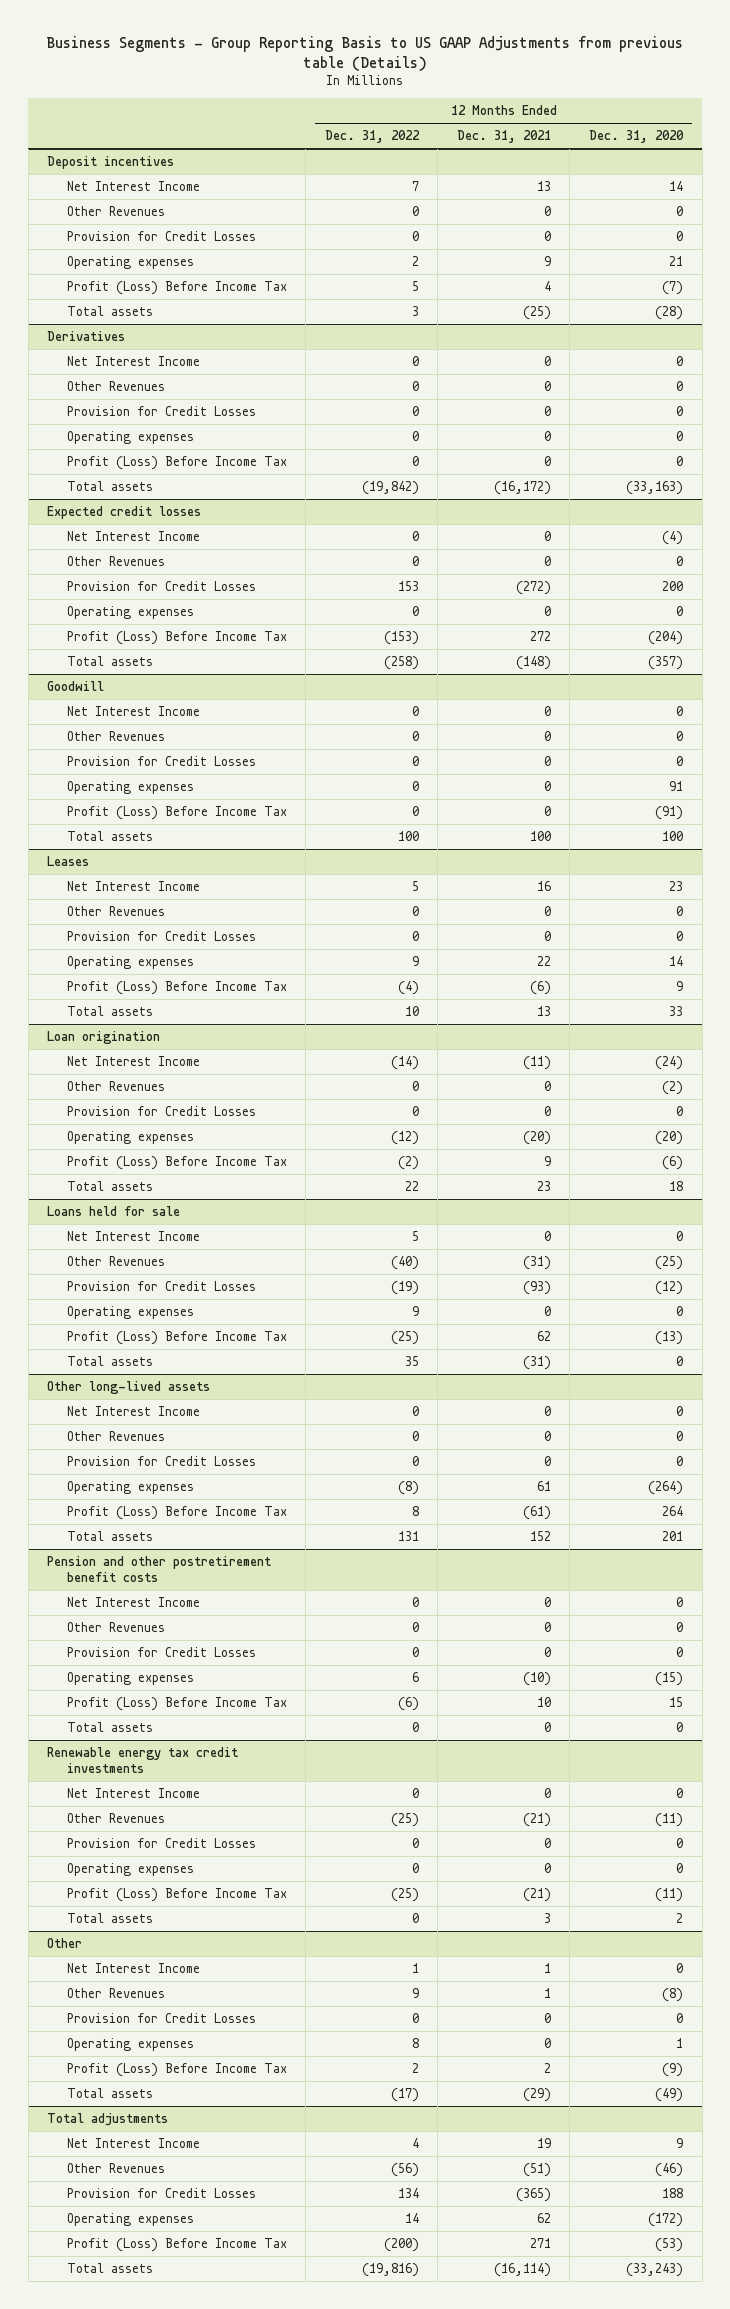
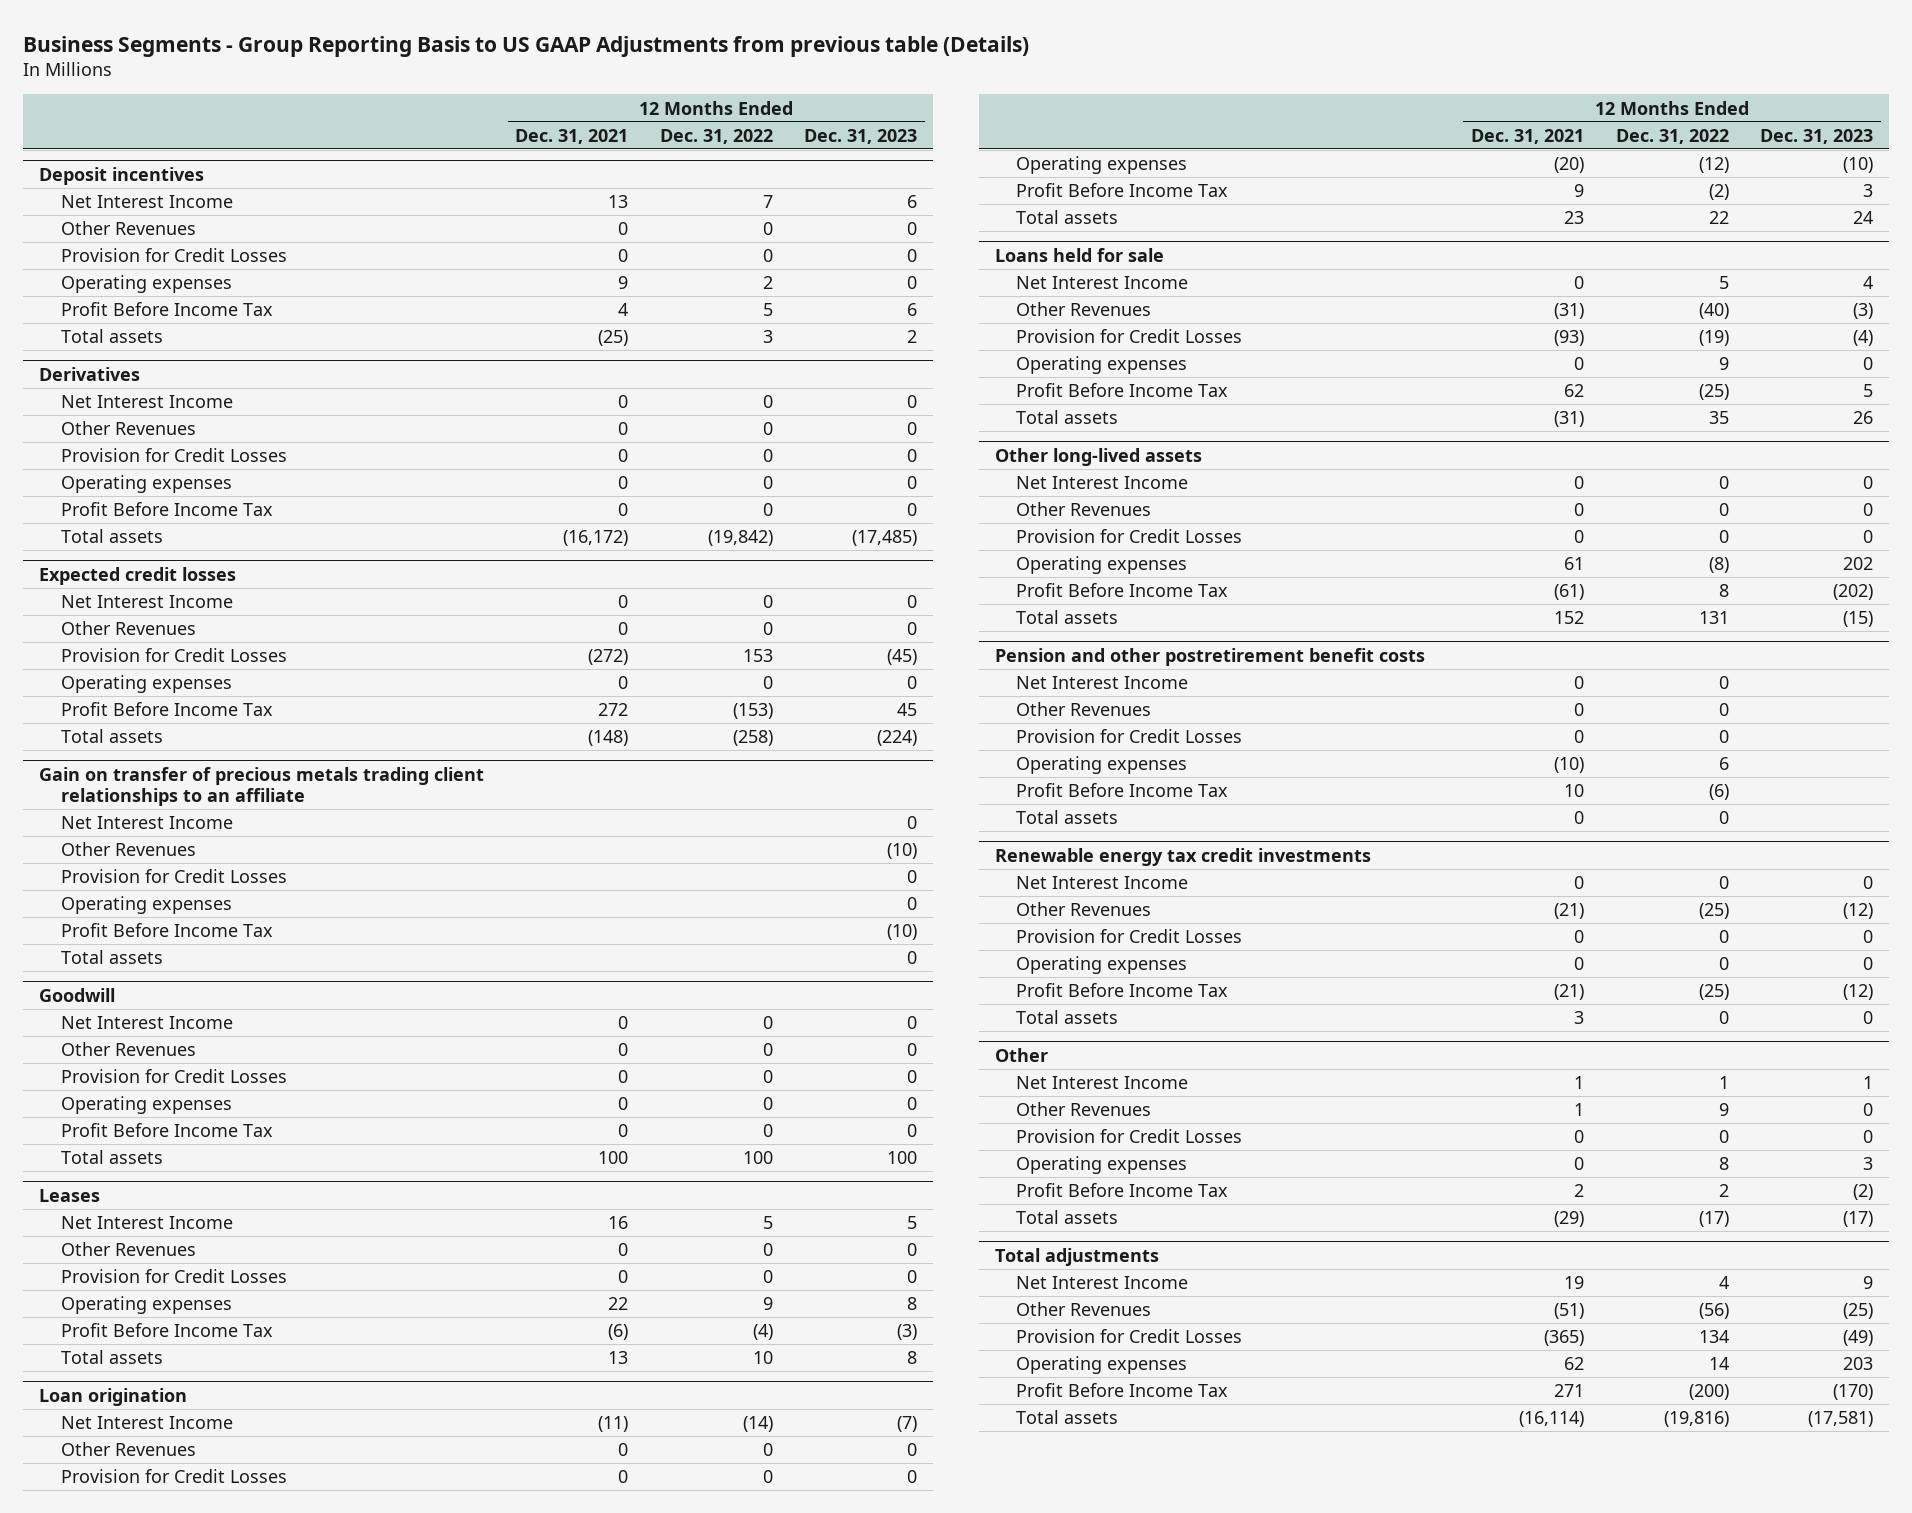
[588,130,684,144] Dec. 31, 2020 -> none
none -> [804,128,918,144] Dec. 31, 2023
[66,280,287,295] Profit (Loss) Before Income Tax -> [60,302,273,317] Profit Before Income Tax
[66,455,287,470] Profit (Loss) Before Income Tax -> [60,502,273,517] Profit Before Income Tax
[66,630,287,645] Profit (Loss) Before Income Tax -> [60,702,273,717] Profit Before Income Tax
none -> [38,766,484,806] Gain on transfer of precious metals trading client relationships to an affiliate
none -> [60,816,233,830] Net Interest Income
none -> [60,842,196,857] Other Revenues
none -> [60,869,287,884] Provision for Credit Losses
none -> [60,896,232,915] Operating expenses
none -> [60,923,273,938] Profit Before Income Tax
none -> [60,950,163,965] Total assets
[66,805,287,820] Profit (Loss) Before Income Tax -> [60,1123,273,1138] Profit Before Income Tax
[66,980,287,995] Profit (Loss) Before Income Tax -> [60,1323,273,1338] Profit Before Income Tax
[66,1155,287,1170] Profit (Loss) Before Income Tax -> [1016,183,1229,198] Profit Before Income Tax
[66,1330,287,1345] Profit (Loss) Before Income Tax -> [1016,383,1229,398] Profit Before Income Tax
[66,1505,287,1520] Profit (Loss) Before Income Tax -> [1016,583,1229,598] Profit Before Income Tax
[66,1696,287,1711] Profit (Loss) Before Income Tax -> [1016,783,1229,798] Profit Before Income Tax
[66,1887,287,1902] Profit (Loss) Before Income Tax -> [1016,983,1229,998] Profit Before Income Tax
[66,2062,287,2077] Profit (Loss) Before Income Tax -> [1016,1183,1229,1198] Profit Before Income Tax
[66,2237,287,2252] Profit (Loss) Before Income Tax -> [1016,1383,1229,1398] Profit Before Income Tax

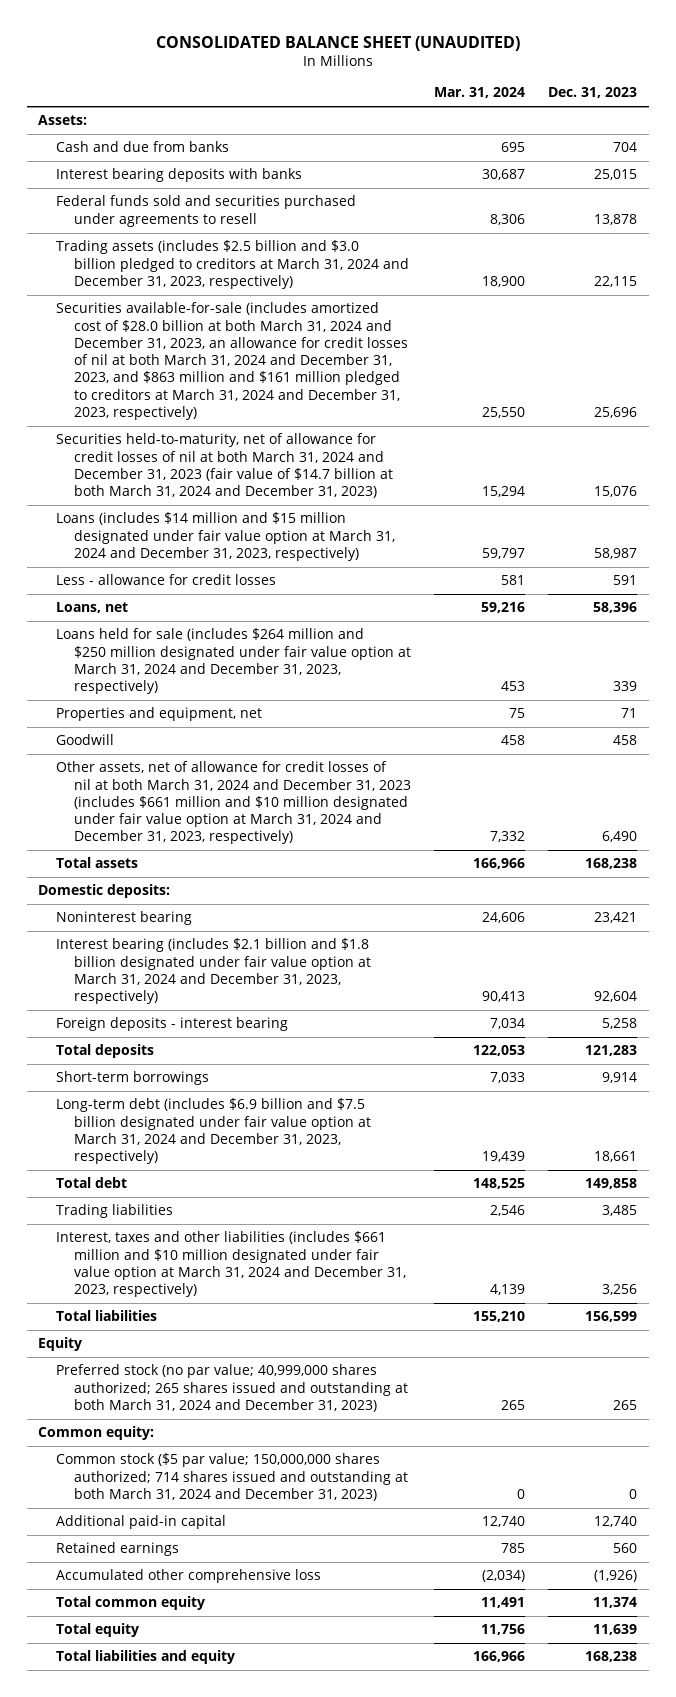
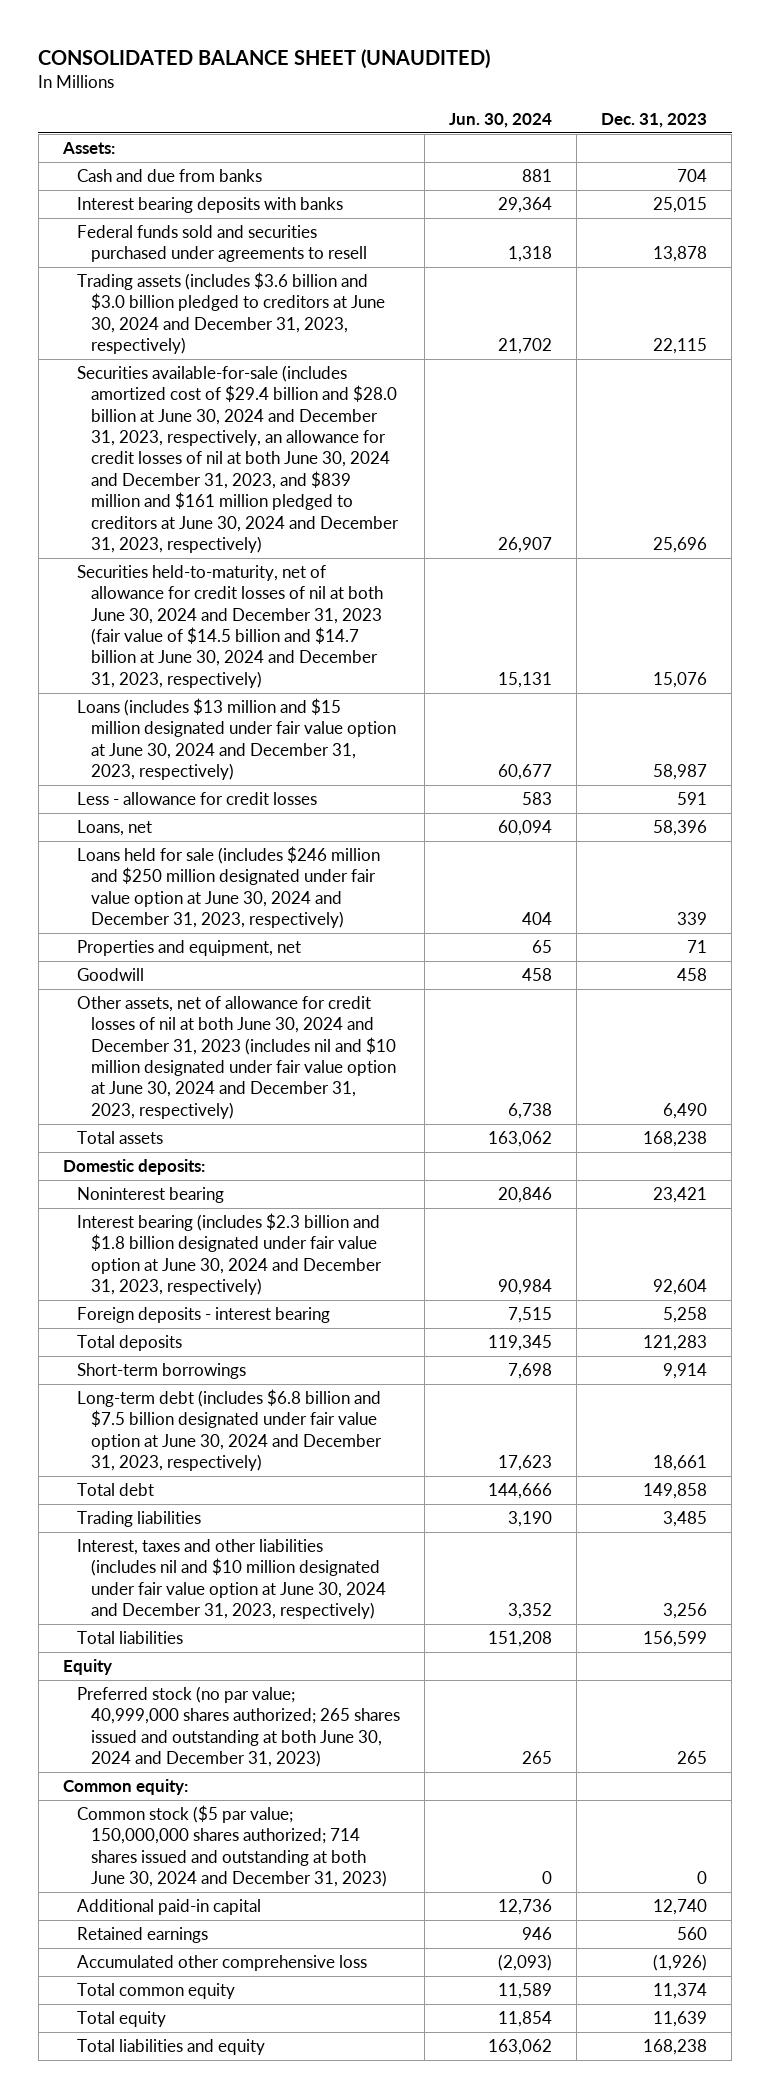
[434,87,526,99] Mar. 31, 2024 -> none
none -> [448,113,552,129] Jun. 30, 2024
[56,240,409,289] Trading assets (includes $2.5 billion and $3.0 billion pledged to creditors at March 31, 2024 and December 31, 2023, respectively) -> [76,272,385,355] Trading assets (includes $3.6 billion and $3.0 billion pledged to creditors at June 30, 2024 and December 31, 2023, respectively)
[56,302,408,420] Securities available-for-sale (includes amortized cost of $28.0 billion at both March 31, 2024 and December 31, 2023, an allowance for credit losses of nil at both March 31, 2024 and December 31, 2023, and $863 million and $161 million pledged to creditors at March 31, 2024 and December 31, 2023, respectively) -> [76,365,399,553] Securities available-for-sale (includes amortized cost of $29.4 billion and $28.0 billion at June 30, 2024 and December 31, 2023, respectively, an allowance for credit losses of nil at both June 30, 2024 and December 31, 2023, and $839 million and $161 million pledged to creditors at June 30, 2024 and December 31, 2023, respectively)
[56,433,393,499] Securities held-to-maturity, net of allowance for credit losses of nil at both March 31, 2024 and December 31, 2023 (fair value of $14.7 billion at both March 31, 2024 and December 31, 2023) -> [76,565,383,688] Securities held-to-maturity, net of allowance for credit losses of nil at both June 30, 2024 and December 31, 2023 (fair value of $14.5 billion and $14.7 billion at June 30, 2024 and December 31, 2023, respectively)
[56,512,395,561] Loans (includes $14 million and $15 million designated under fair value option at March 31, 2024 and December 31, 2023, respectively) -> [76,698,396,781] Loans (includes $13 million and $15 million designated under fair value option at June 30, 2024 and December 31, 2023, respectively)
[56,628,411,695] Loans held for sale (includes $264 million and $250 million designated under fair value option at March 31, 2024 and December 31, 2023, respectively) -> [76,846,380,929] Loans held for sale (includes $246 million and $250 million designated under fair value option at June 30, 2024 and December 31, 2023, respectively)
[56,761,411,845] Other assets, net of allowance for credit losses of nil at both March 31, 2024 and December 31, 2023 (includes $661 million and $10 million designated under fair value option at March 31, 2024 and December 31, 2023, respectively) -> [76,996,396,1119] Other assets, net of allowance for credit losses of nil at both June 30, 2024 and December 31, 2023 (includes nil and $10 million designated under fair value option at June 30, 2024 and December 31, 2023, respectively)
[56,938,371,1005] Interest bearing (includes $2.1 billion and $1.8 billion designated under fair value option at March 31, 2024 and December 31, 2023, respectively) -> [76,1213,382,1296] Interest bearing (includes $2.3 billion and $1.8 billion designated under fair value option at June 30, 2024 and December 31, 2023, respectively)
[56,1098,371,1165] Long-term debt (includes $6.9 billion and $7.5 billion designated under fair value option at March 31, 2024 and December 31, 2023, respectively) -> [76,1389,382,1472] Long-term debt (includes $6.8 billion and $7.5 billion designated under fair value option at June 30, 2024 and December 31, 2023, respectively)
[56,1231,406,1298] Interest, taxes and other liabilities (includes $661 million and $10 million designated under fair value option at March 31, 2024 and December 31, 2023, respectively) -> [76,1539,386,1620] Interest, taxes and other liabilities (includes nil and $10 million designated under fair value option at June 30, 2024 and December 31, 2023, respectively)
[56,1364,408,1412] Preferred stock (no par value; 40,999,000 shares authorized; 265 shares issued and outstanding at both March 31, 2024 and December 31, 2023) -> [76,1686,400,1768] Preferred stock (no par value; 40,999,000 shares authorized; 265 shares issued and outstanding at both June 30, 2024 and December 31, 2023)
[56,1453,408,1501] Common stock ($5 par value; 150,000,000 shares authorized; 714 shares issued and outstanding at both March 31, 2024 and December 31, 2023) -> [76,1805,387,1888] Common stock ($5 par value; 150,000,000 shares authorized; 714 shares issued and outstanding at both June 30, 2024 and December 31, 2023)

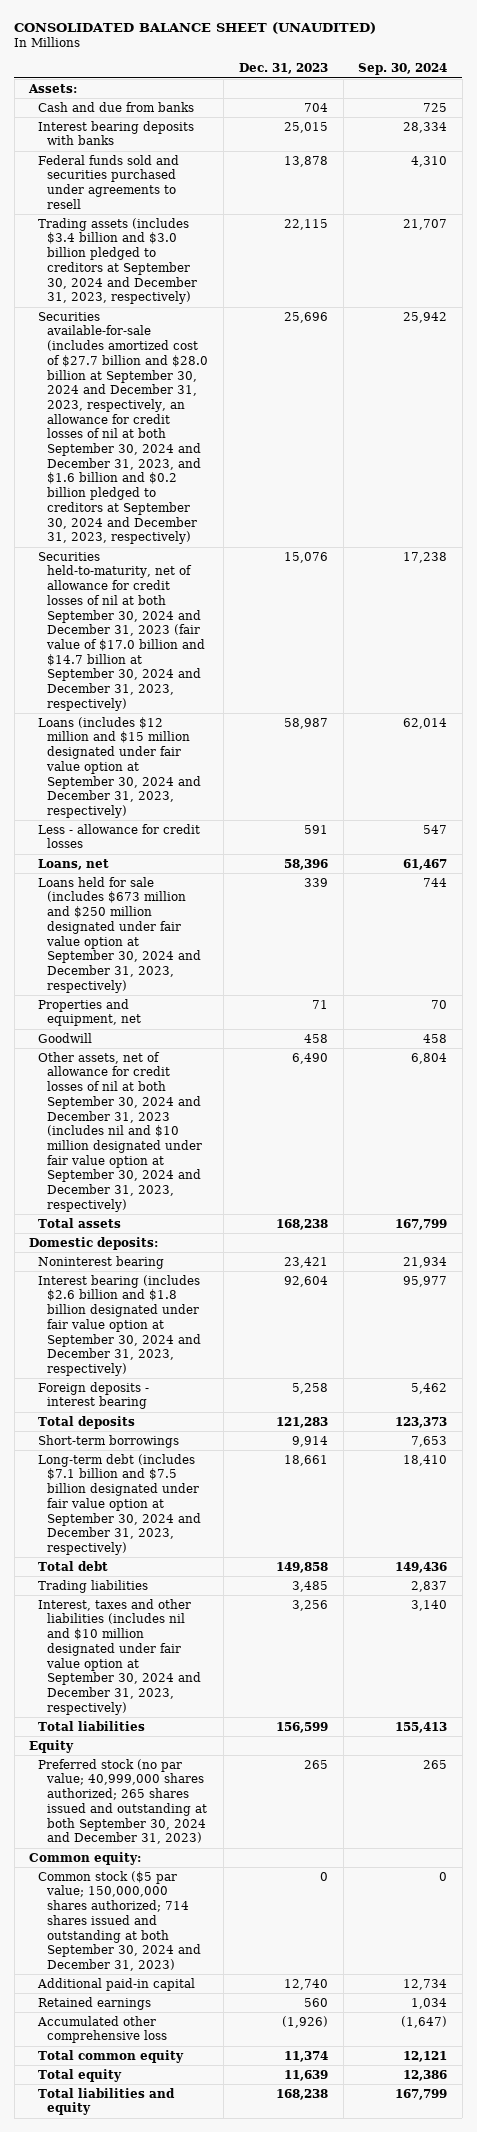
[448,113,552,129] Jun. 30, 2024 -> none
none -> [358,63,448,76] Sep. 30, 2024
[76,272,385,355] Trading assets (includes $3.6 billion and $3.0 billion pledged to creditors at June 30, 2024 and December 31, 2023, respectively) -> [38,217,198,305] Trading assets (includes $3.4 billion and $3.0 billion pledged to creditors at September 30, 2024 and December 31, 2023, respectively)
[76,365,399,553] Securities available-for-sale (includes amortized cost of $29.4 billion and $28.0 billion at June 30, 2024 and December 31, 2023, respectively, an allowance for credit losses of nil at both June 30, 2024 and December 31, 2023, and $839 million and $161 million pledged to creditors at June 30, 2024 and December 31, 2023, respectively) -> [38,311,209,545] Securities available-for-sale (includes amortized cost of $27.7 billion and $28.0 billion at September 30, 2024 and December 31, 2023, respectively, an allowance for credit losses of nil at both September 30, 2024 and December 31, 2023, and $1.6 billion and $0.2 billion pledged to creditors at September 30, 2024 and December 31, 2023, respectively)
[76,565,383,688] Securities held-to-maturity, net of allowance for credit losses of nil at both June 30, 2024 and December 31, 2023 (fair value of $14.5 billion and $14.7 billion at June 30, 2024 and December 31, 2023, respectively) -> [38,551,206,711] Securities held-to-maturity, net of allowance for credit losses of nil at both September 30, 2024 and December 31, 2023 (fair value of $17.0 billion and $14.7 billion at September 30, 2024 and December 31, 2023, respectively)
[76,698,396,781] Loans (includes $13 million and $15 million designated under fair value option at June 30, 2024 and December 31, 2023, respectively) -> [38,716,202,818] Loans (includes $12 million and $15 million designated under fair value option at September 30, 2024 and December 31, 2023, respectively)
[76,846,380,929] Loans held for sale (includes $246 million and $250 million designated under fair value option at June 30, 2024 and December 31, 2023, respectively) -> [38,876,202,993] Loans held for sale (includes $673 million and $250 million designated under fair value option at September 30, 2024 and December 31, 2023, respectively)
[76,996,396,1119] Other assets, net of allowance for credit losses of nil at both June 30, 2024 and December 31, 2023 (includes nil and $10 million designated under fair value option at June 30, 2024 and December 31, 2023, respectively) -> [38,1051,203,1212] Other assets, net of allowance for credit losses of nil at both September 30, 2024 and December 31, 2023 (includes nil and $10 million designated under fair value option at September 30, 2024 and December 31, 2023, respectively)
[76,1213,382,1296] Interest bearing (includes $2.3 billion and $1.8 billion designated under fair value option at June 30, 2024 and December 31, 2023, respectively) -> [38,1274,202,1376] Interest bearing (includes $2.6 billion and $1.8 billion designated under fair value option at September 30, 2024 and December 31, 2023, respectively)
[76,1389,382,1472] Long-term debt (includes $6.8 billion and $7.5 billion designated under fair value option at June 30, 2024 and December 31, 2023, respectively) -> [38,1453,202,1555] Long-term debt (includes $7.1 billion and $7.5 billion designated under fair value option at September 30, 2024 and December 31, 2023, respectively)
[76,1539,386,1620] Interest, taxes and other liabilities (includes nil and $10 million designated under fair value option at June 30, 2024 and December 31, 2023, respectively) -> [38,1598,202,1715] Interest, taxes and other liabilities (includes nil and $10 million designated under fair value option at September 30, 2024 and December 31, 2023, respectively)
[76,1686,400,1768] Preferred stock (no par value; 40,999,000 shares authorized; 265 shares issued and outstanding at both June 30, 2024 and December 31, 2023) -> [38,1758,208,1845] Preferred stock (no par value; 40,999,000 shares authorized; 265 shares issued and outstanding at both September 30, 2024 and December 31, 2023)
[76,1805,387,1888] Common stock ($5 par value; 150,000,000 shares authorized; 714 shares issued and outstanding at both June 30, 2024 and December 31, 2023) -> [38,1870,202,1971] Common stock ($5 par value; 150,000,000 shares authorized; 714 shares issued and outstanding at both September 30, 2024 and December 31, 2023)

